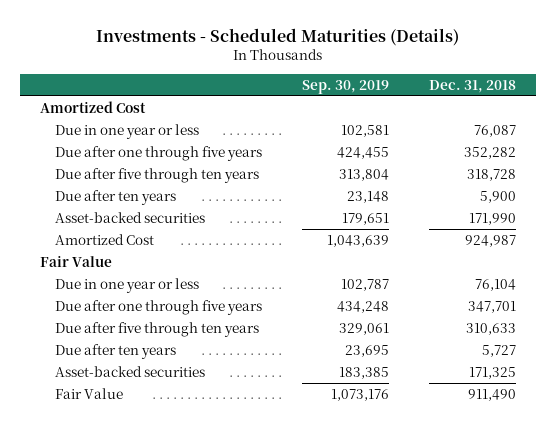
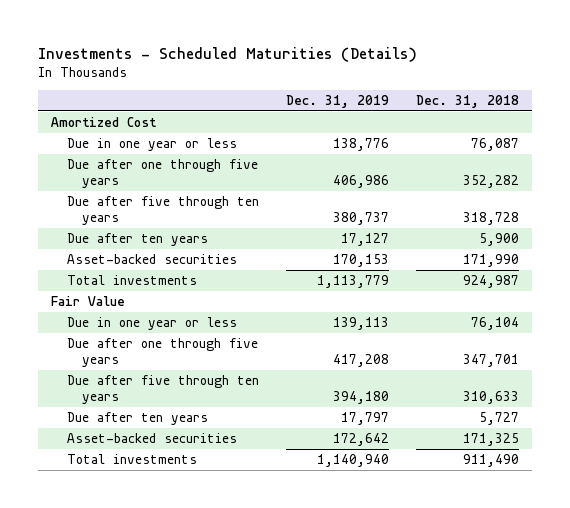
[302,79,390,94] Sep. 30, 2019 -> none
none -> [285,95,389,109] Dec. 31, 2019
[55,233,155,245] Amortized Cost -> [66,275,197,286] Total investments
[55,387,124,399] Fair Value -> [66,454,197,465] Total investments

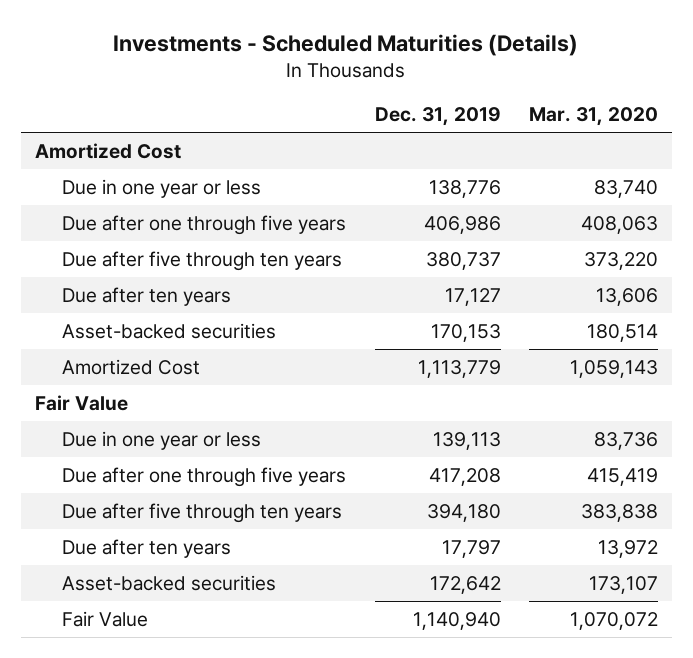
[415,95,519,109] Dec. 31, 2018 -> none
none -> [528,106,658,126] Mar. 31, 2020
[66,275,197,286] Total investments -> [62,358,201,375] Amortized Cost
[66,454,197,465] Total investments -> [62,610,149,627] Fair Value

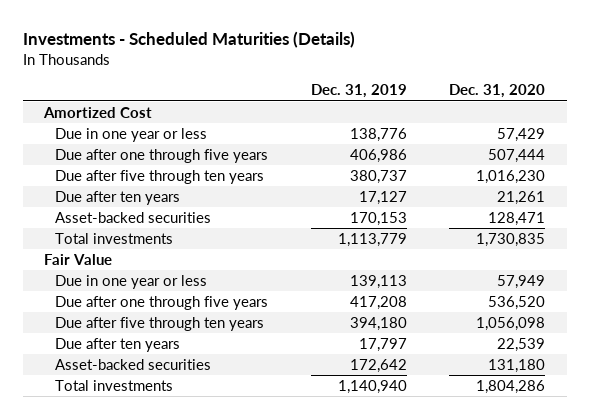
[528,106,658,126] Mar. 31, 2020 -> none
none -> [449,84,546,99] Dec. 31, 2020
[62,358,201,375] Amortized Cost -> [55,232,174,244] Total investments
[62,610,149,627] Fair Value -> [55,379,174,391] Total investments

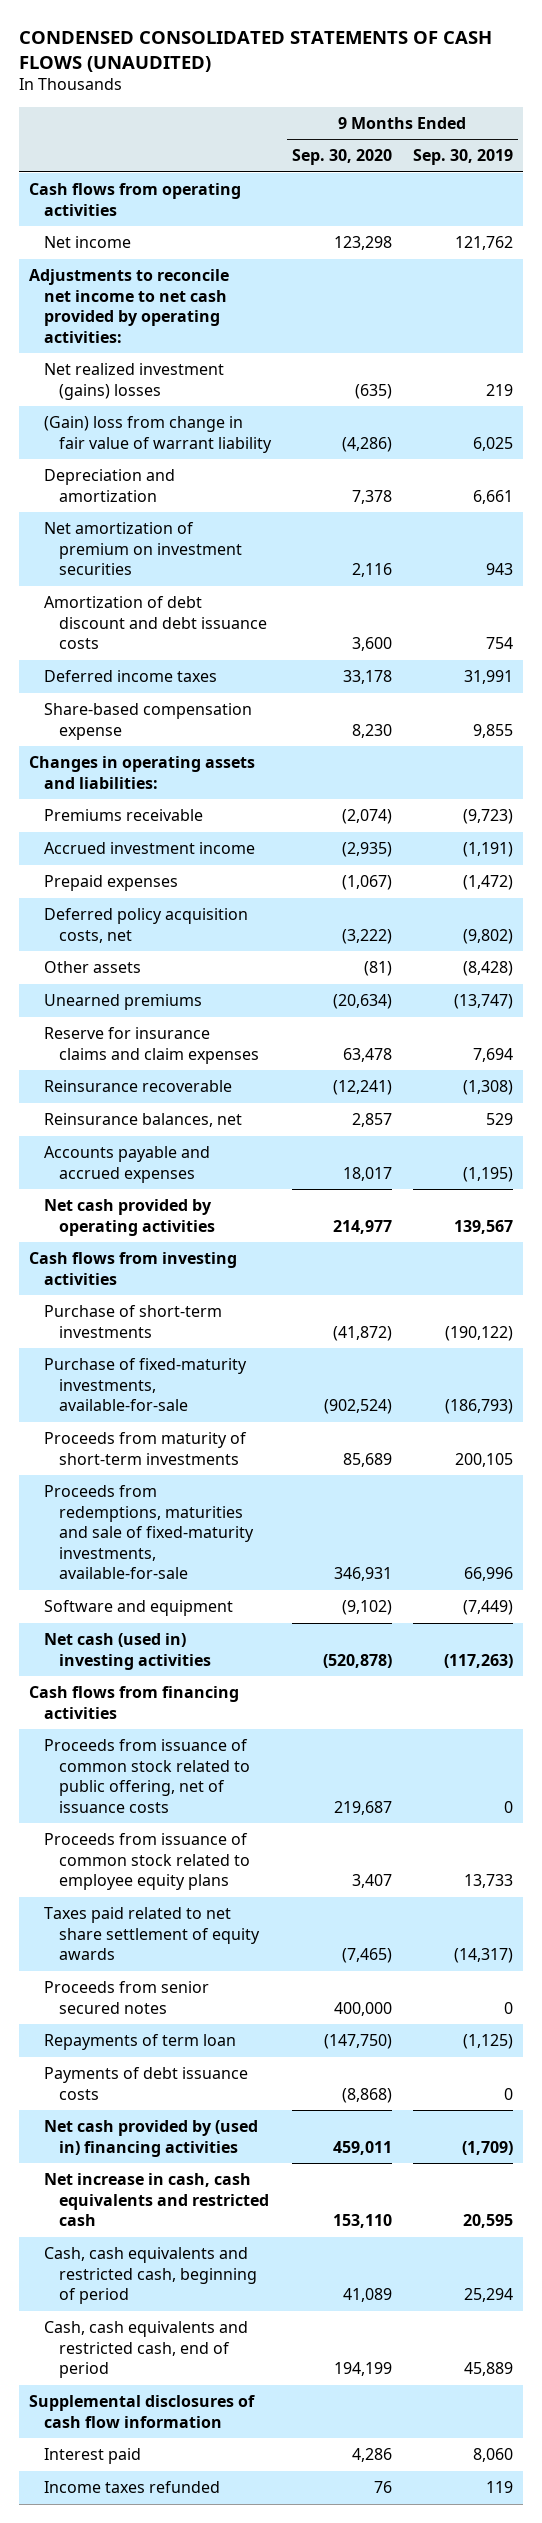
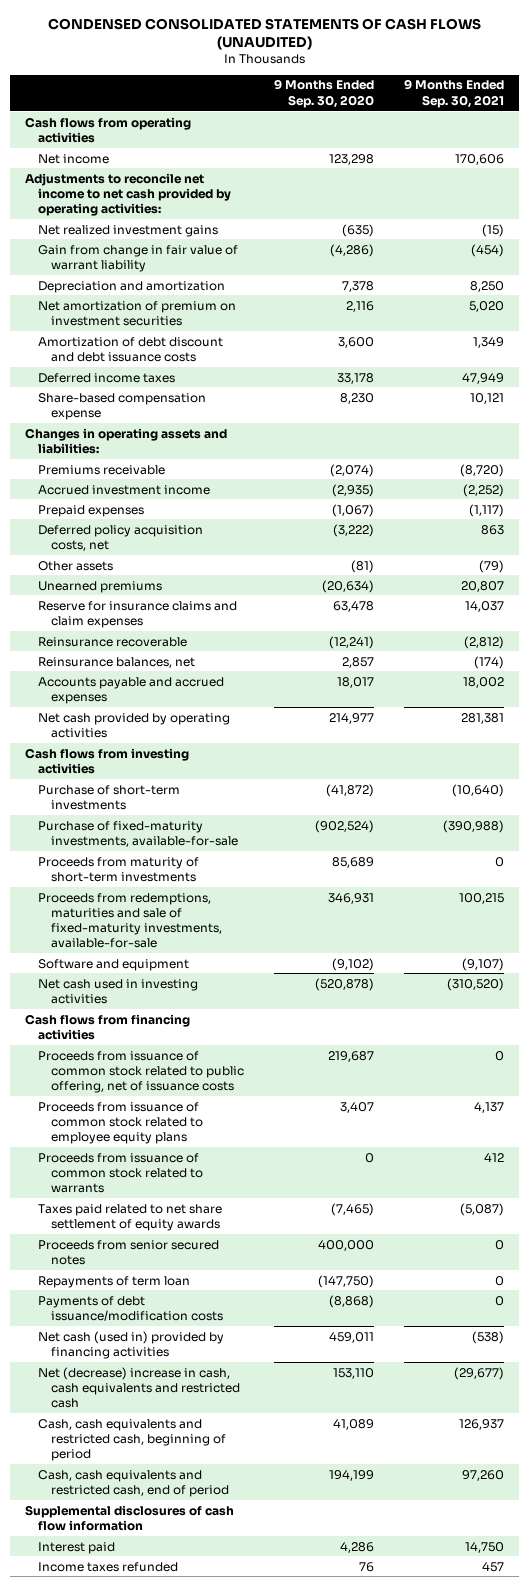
[412,149,513,166] Sep. 30, 2019 -> none
none -> [404,79,505,108] 9 Months Ended Sep. 30, 2021
[44,363,225,400] Net realized investment (gains) losses -> [38,224,219,237] Net realized investment gains
[44,416,273,453] (Gain) loss from change in fair value of warrant liability -> [38,244,239,272] Gain from change in fair value of warrant liability
[44,1633,212,1670] Net cash (used in) investing activities -> [38,978,199,1004] Net cash used in investing activities
none -> [38,1152,203,1194] Proceeds from issuance of common stock related to warrants
[44,2067,249,2100] Payments of debt issuance costs -> [38,1295,223,1321] Payments of debt issuance/modification costs
[44,2120,259,2157] Net cash provided by (used in) financing activities -> [38,1330,225,1359] Net cash (used in) provided by financing activities
[44,2173,270,2227] Net increase in cash, cash equivalents and restricted cash -> [38,1366,240,1409] Net (decrease) increase in cash, cash equivalents and restricted cash

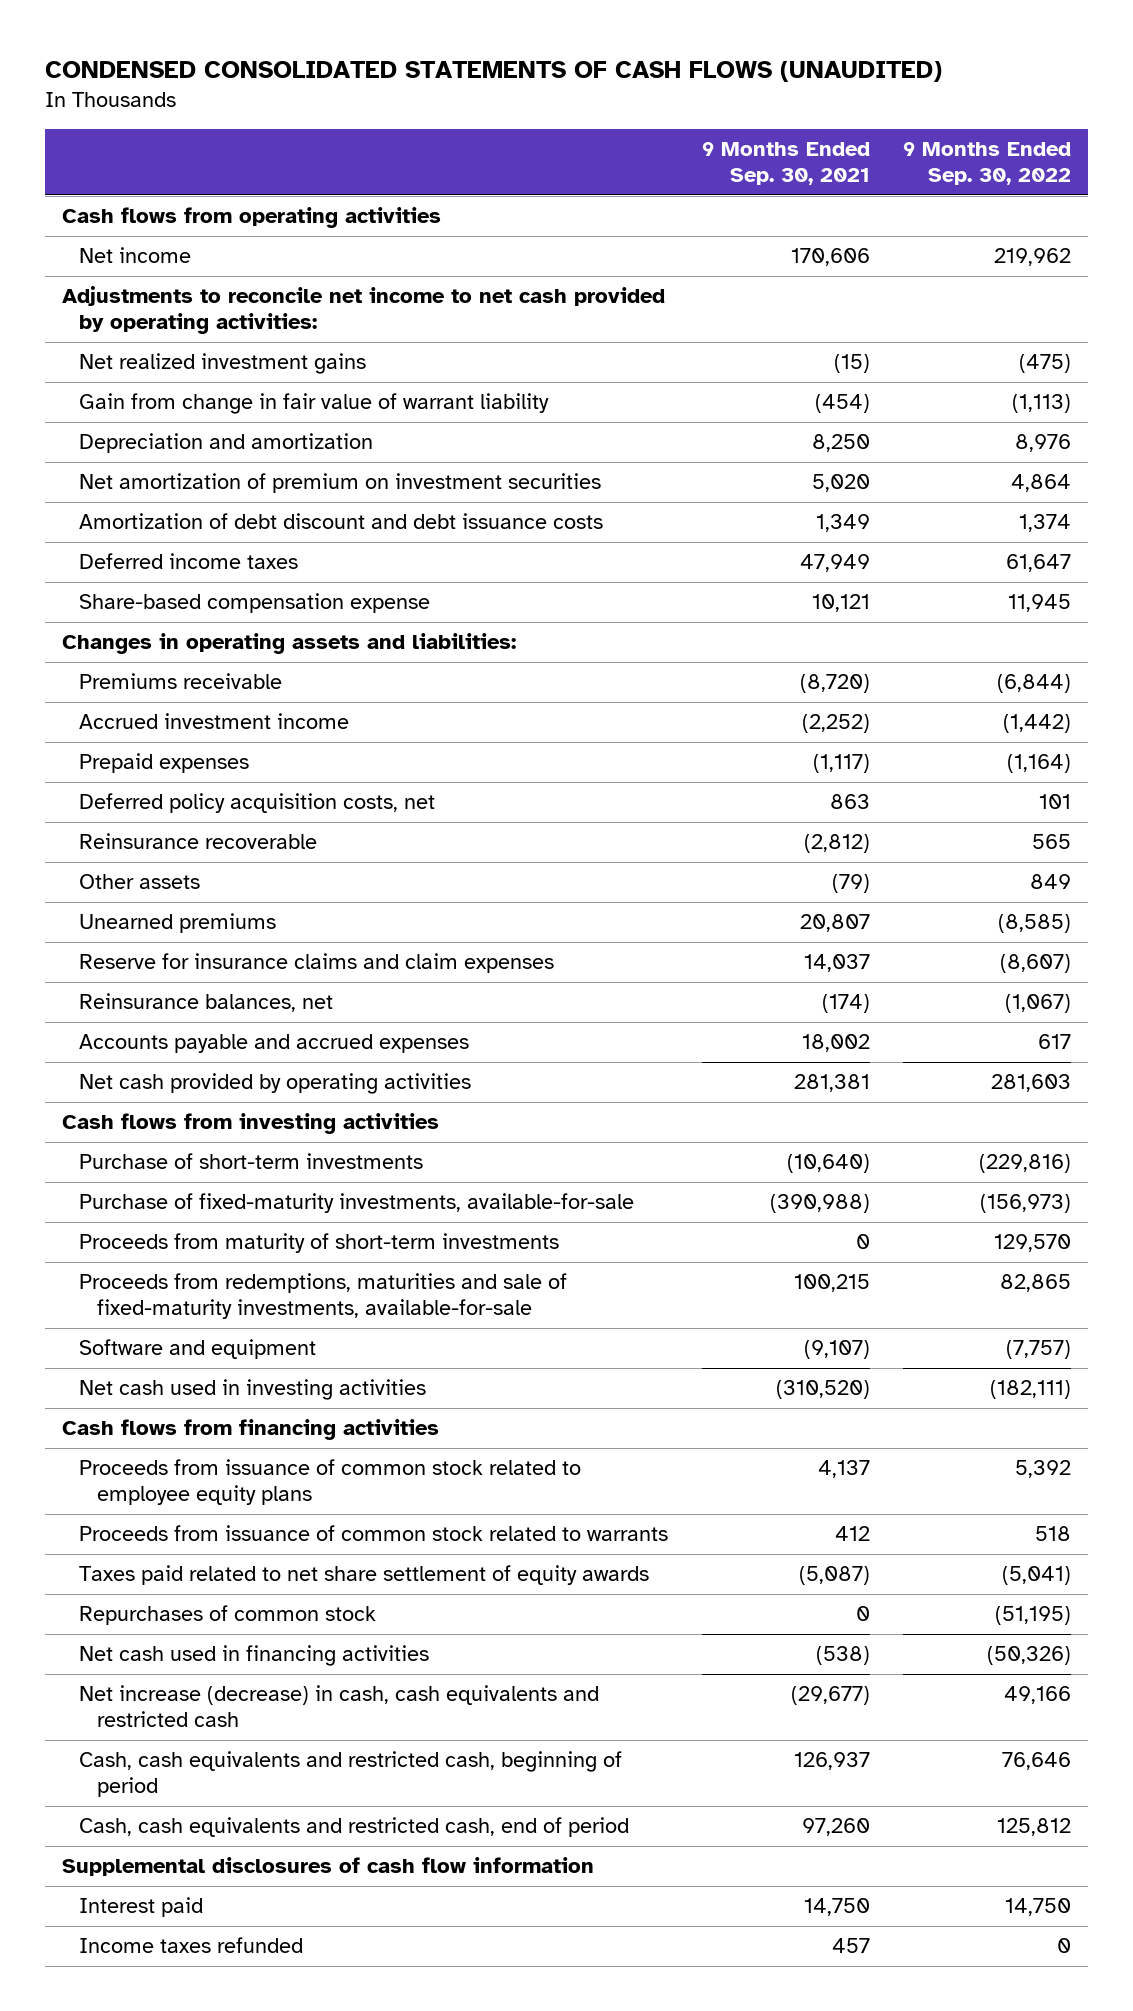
[273,79,374,108] 9 Months Ended Sep. 30, 2020 -> none
none -> [903,142,1072,186] 9 Months Ended Sep. 30, 2022
[38,636,188,647] Reinsurance recoverable -> [79,833,318,850] Reinsurance recoverable
[38,1050,244,1094] Proceeds from issuance of common stock related to public offering, net of issuance costs -> none
[38,1239,220,1265] Proceeds from senior secured notes -> none
[38,1275,191,1288] Repayments of term loan -> none
[38,1295,223,1321] Payments of debt issuance/modification costs -> none
none -> [79,1605,377,1626] Repurchases of common stock
[38,1330,225,1359] Net cash (used in) provided by financing activities -> [79,1645,430,1667] Net cash used in financing activities
[38,1366,240,1409] Net (decrease) increase in cash, cash equivalents and restricted cash -> [79,1685,600,1728] Net increase (decrease) in cash, cash equivalents and restricted cash

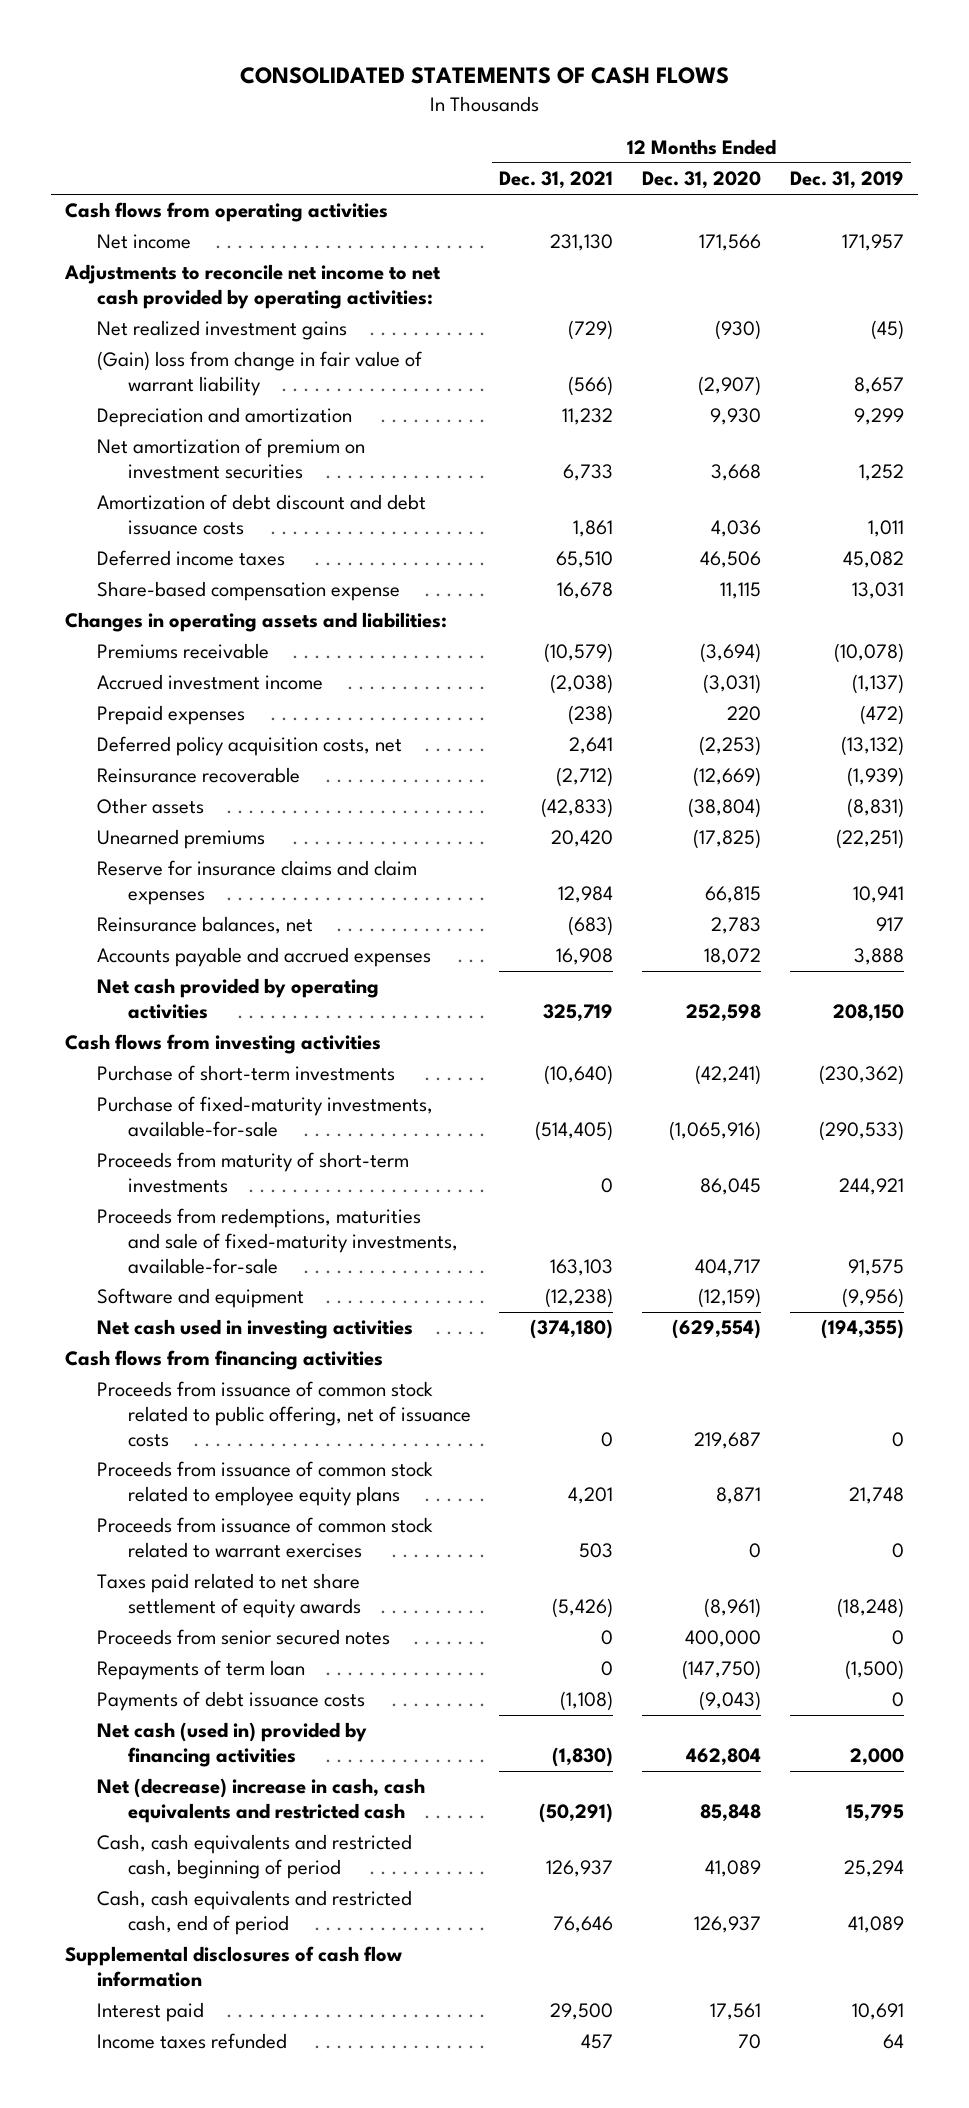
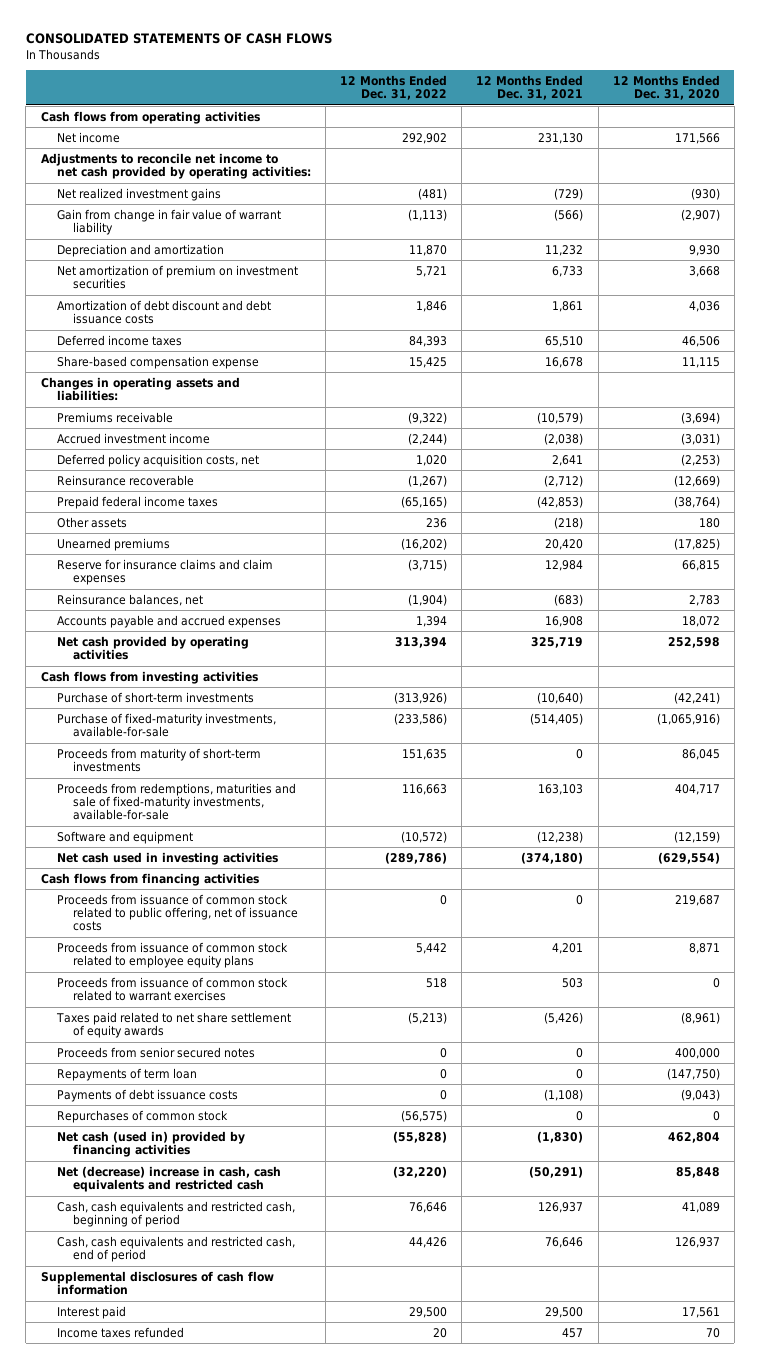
[789,171,904,190] Dec. 31, 2019 -> none
none -> [340,74,448,100] 12 Months Ended Dec. 31, 2022
[96,351,422,396] (Gain) loss from change in fair value of warrant liability -> [56,208,281,235] Gain from change in fair value of warrant liability
[96,705,245,726] Prepaid expenses -> none
none -> [56,495,218,509] Prepaid federal income taxes
[541,798,614,819] (42,833) -> [554,516,584,529] (218)
[688,798,762,819] (38,804) -> [698,517,720,528] 180
none -> [56,1109,228,1123] Repurchases of common stock

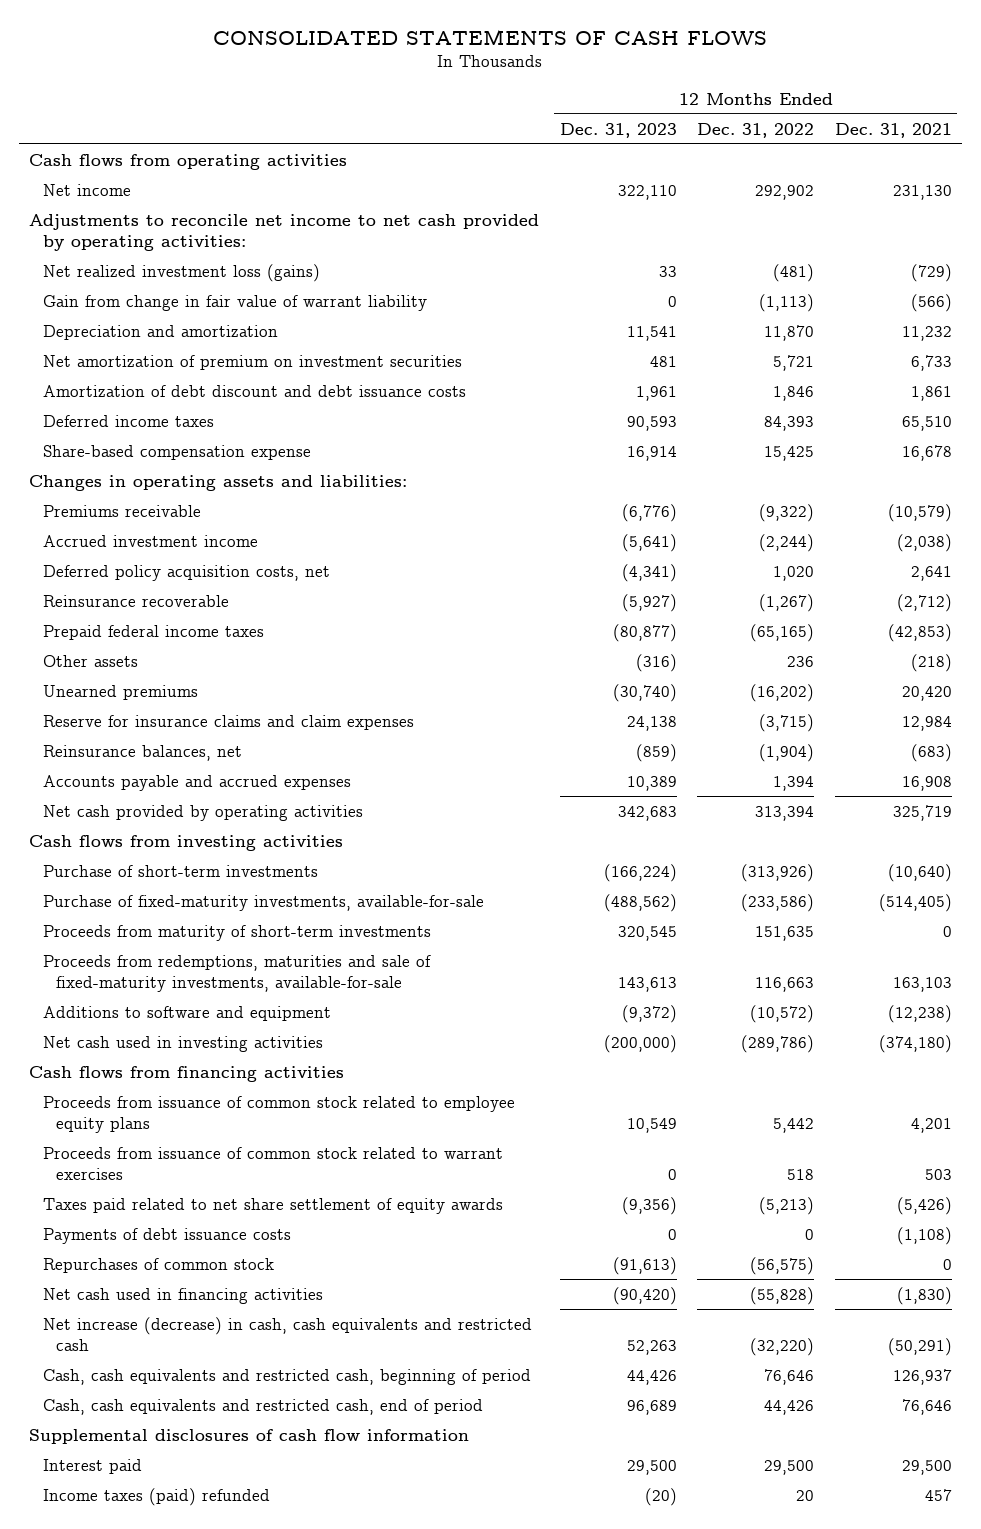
[612,74,720,100] 12 Months Ended Dec. 31, 2020 -> none
none -> [559,122,677,138] Dec. 31, 2023
[56,187,221,201] Net realized investment gains -> [42,263,320,282] Net realized investment loss (gains)
[56,830,193,844] Software and equipment -> [42,1005,331,1021] Additions to software and equipment
[56,893,299,932] Proceeds from issuance of common stock related to public offering, net of issuance costs -> none
[56,1046,255,1058] Proceeds from senior secured notes -> none
[56,1067,197,1081] Repayments of term loan -> none
[56,1130,245,1157] Net cash (used in) provided by financing activities -> [42,1287,323,1304] Net cash used in financing activities
[56,1165,281,1192] Net (decrease) increase in cash, cash equivalents and restricted cash -> [42,1316,532,1352] Net increase (decrease) in cash, cash equivalents and restricted cash
[56,1326,184,1338] Income taxes refunded -> [42,1487,270,1506] Income taxes (paid) refunded

